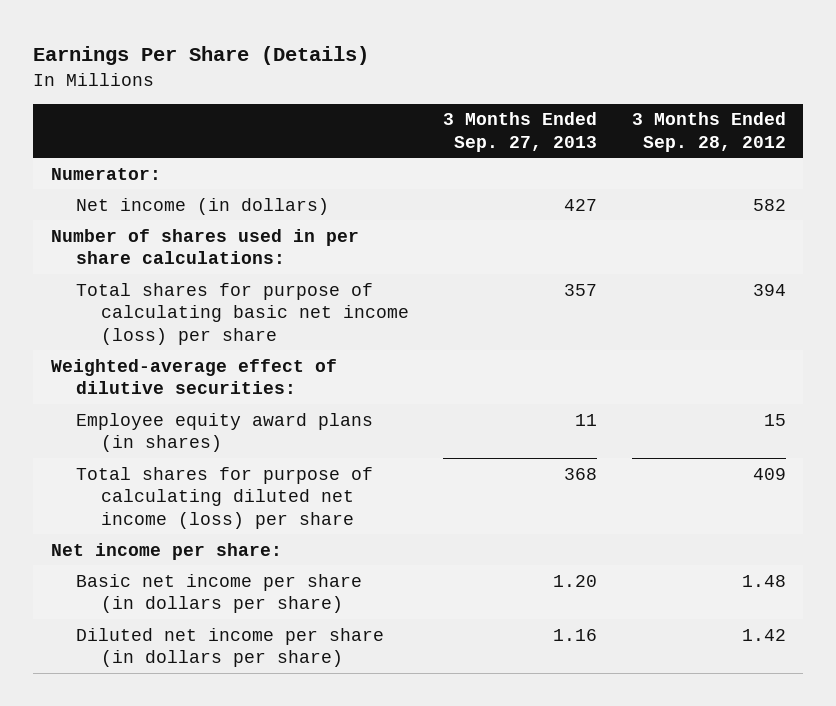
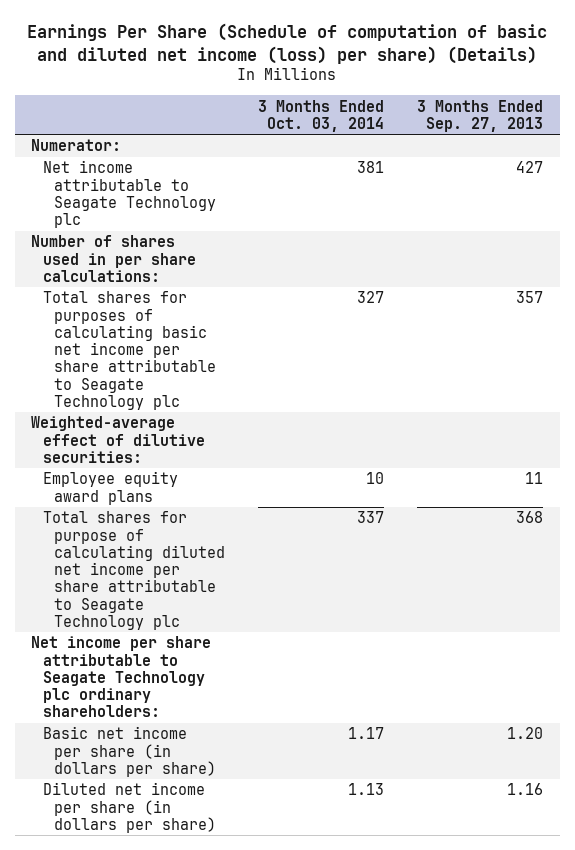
[33,46,370,66] Earnings Per Share (Details) -> [27,22,548,64] Earnings Per Share (Schedule of computation of basic and diluted net income (loss) per share) (Details)
[631,112,786,152] 3 Months Ended Sep. 28, 2012 -> none
none -> [258,99,385,132] 3 Months Ended Oct. 03, 2014
[75,197,329,215] Net income (in dollars) -> [42,160,217,229] Net income attributable to Seagate Technology plc
[75,282,409,345] Total shares for purpose of calculating basic net income (loss) per share -> [42,291,217,410] Total shares for purposes of calculating basic net income per share attributable to Seagate Technology plc
[75,412,373,453] Employee equity award plans (in shares) -> [42,471,178,505] Employee equity award plans
[75,466,373,529] Total shares for purpose of calculating diluted net income (loss) per share -> [42,511,226,630] Total shares for purpose of calculating diluted net income per share attributable to Seagate Technology plc
[50,542,282,560] Net income per share: -> [31,636,212,718] Net income per share attributable to Seagate Technology plc ordinary shareholders:

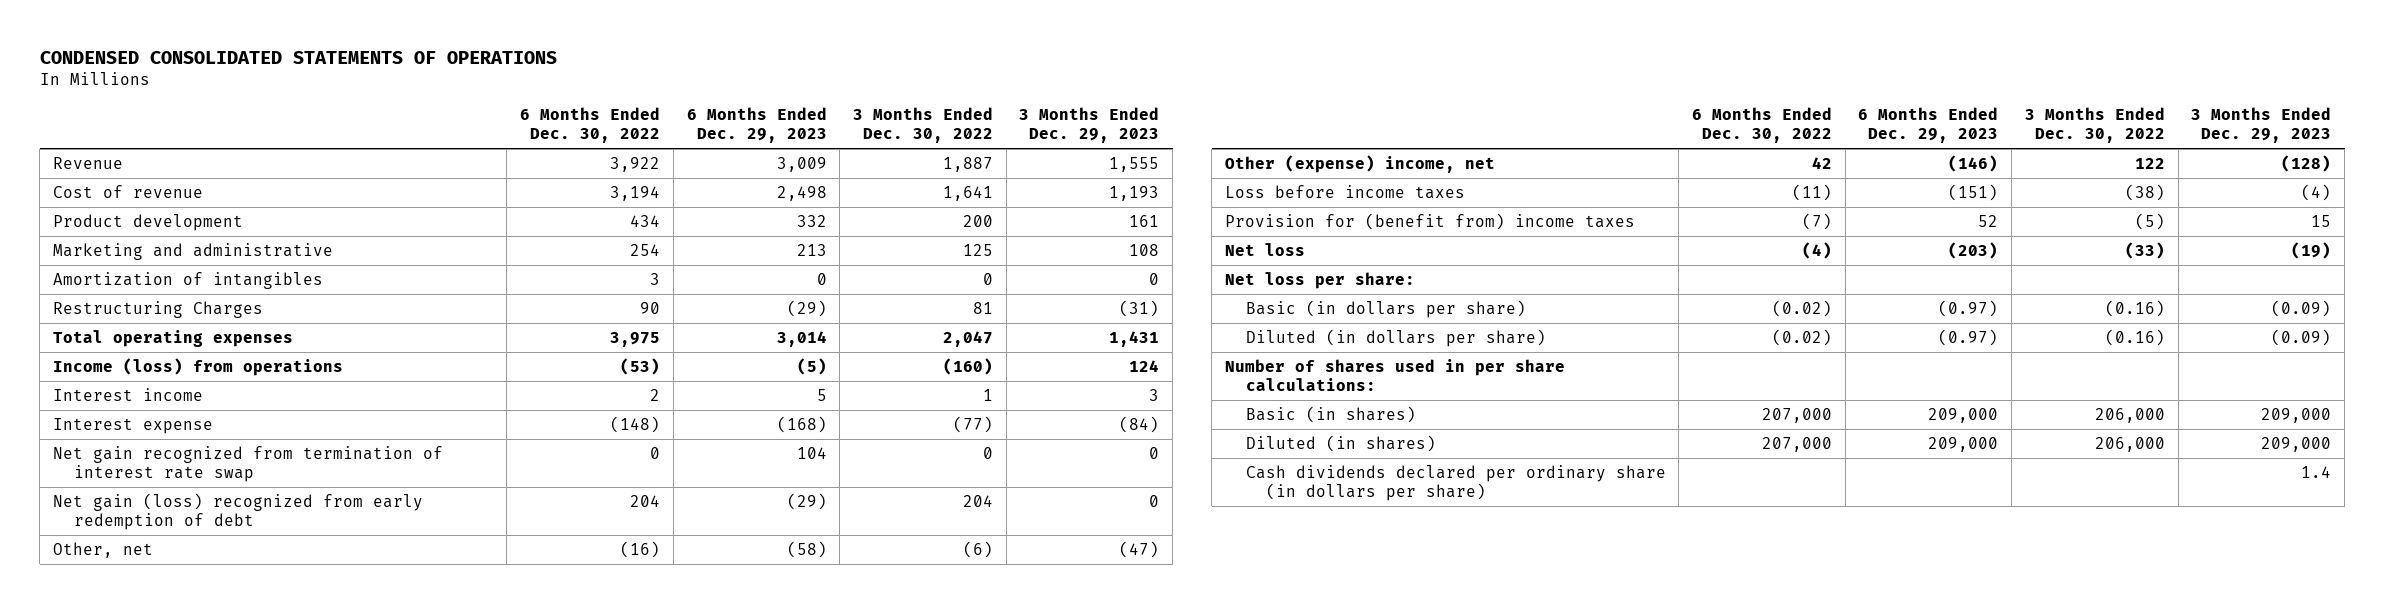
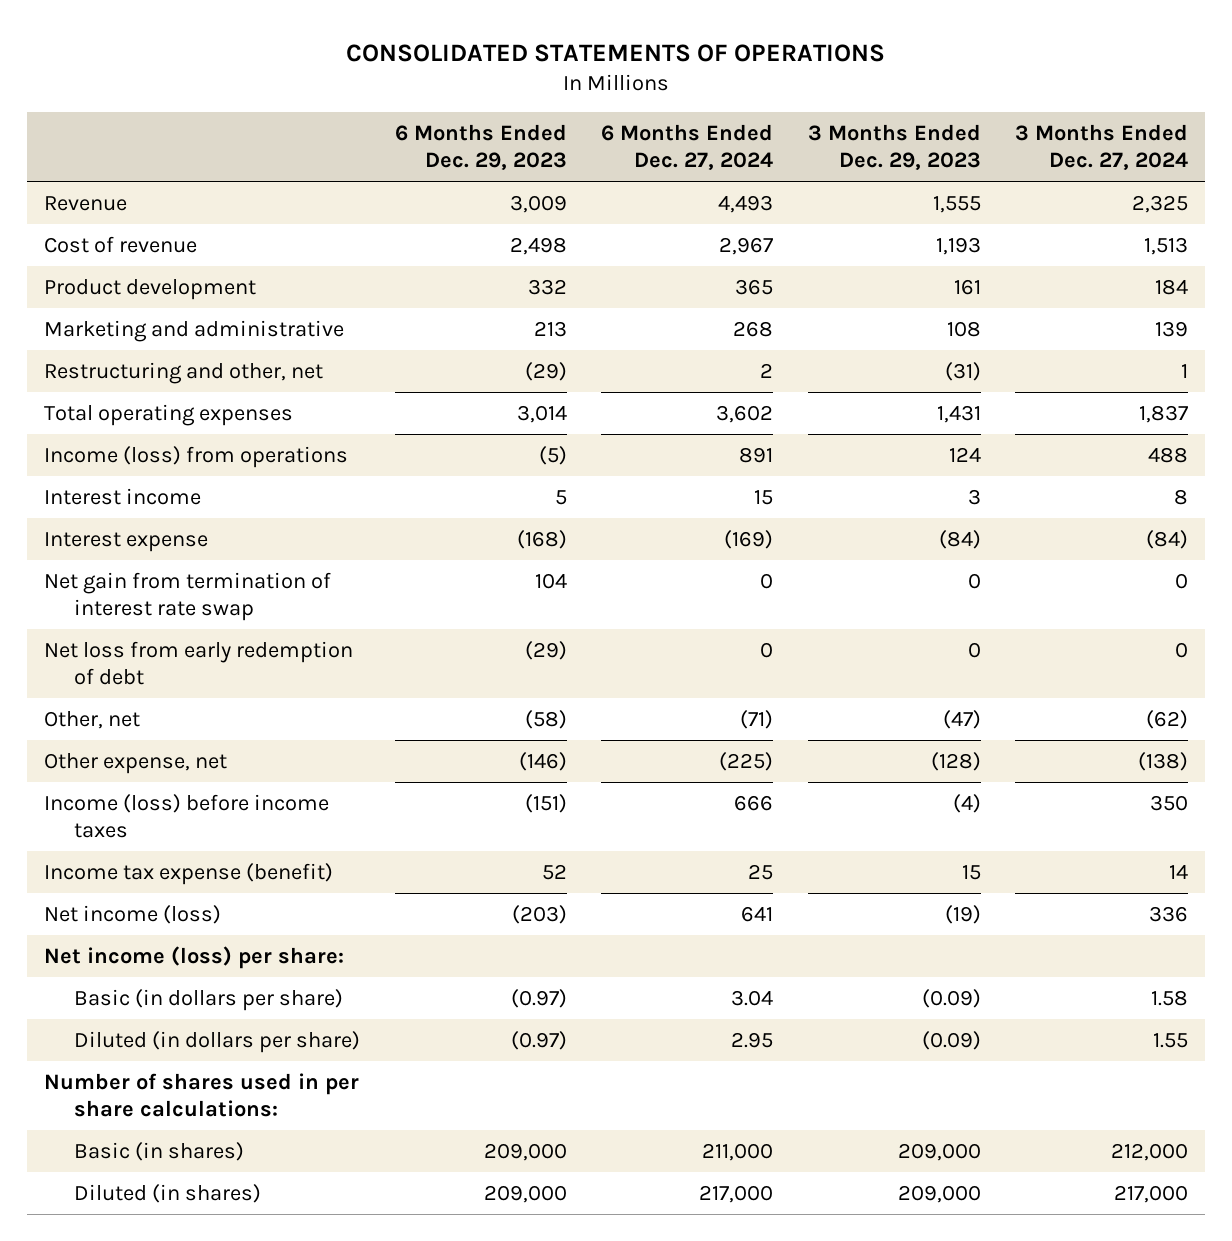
[39,50,557,64] CONDENSED CONSOLIDATED STATEMENTS OF OPERATIONS -> [346,43,886,62] CONSOLIDATED STATEMENTS OF OPERATIONS
[520,107,661,143] 6 Months Ended Dec. 30, 2022 -> none
[852,107,993,143] 3 Months Ended Dec. 30, 2022 -> none
none -> [601,123,774,170] 6 Months Ended Dec. 27, 2024
none -> [1014,123,1188,170] 3 Months Ended Dec. 27, 2024
[52,271,323,289] Amortization of intangibles -> none
[52,300,263,318] Restructuring Charges -> [44,361,324,384] Restructuring and other, net
[52,445,443,482] Net gain recognized from termination of interest rate swap -> [44,571,332,622] Net gain from termination of interest rate swap
[52,492,423,530] Net gain (loss) recognized from early redemption of debt -> [44,640,354,686] Net loss from early redemption of debt
[1224,154,1495,173] Other (expense) income, net -> [44,752,228,774] Other expense, net
[1224,184,1465,199] Loss before income taxes -> [44,793,330,839] Income (loss) before income taxes
[1224,212,1635,230] Provision for (benefit from) income taxes -> [44,862,334,885] Income tax expense (benefit)
[1224,242,1305,256] Net loss -> [44,904,222,924] Net income (loss)
[1224,271,1415,289] Net loss per share: -> [44,945,345,969] Net income (loss) per share:
[1245,464,1666,501] Cash dividends declared per ordinary share (in dollars per share) -> none

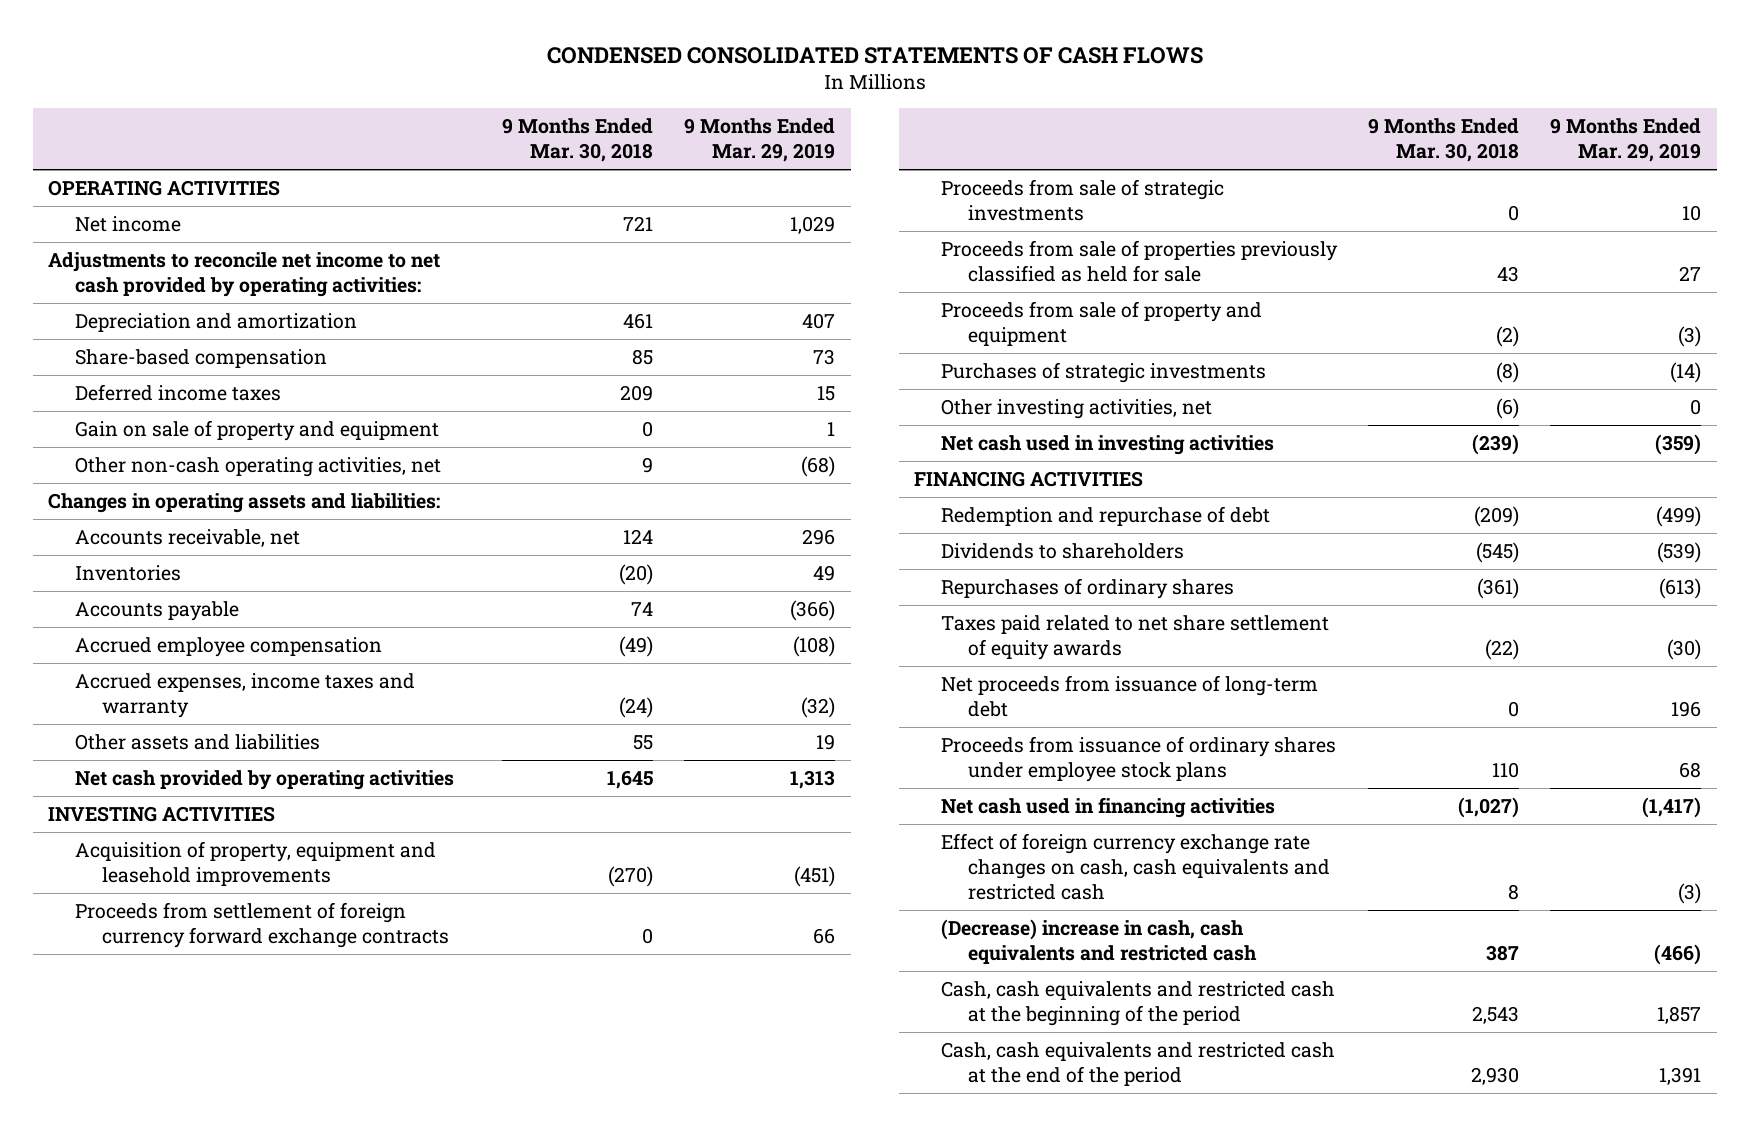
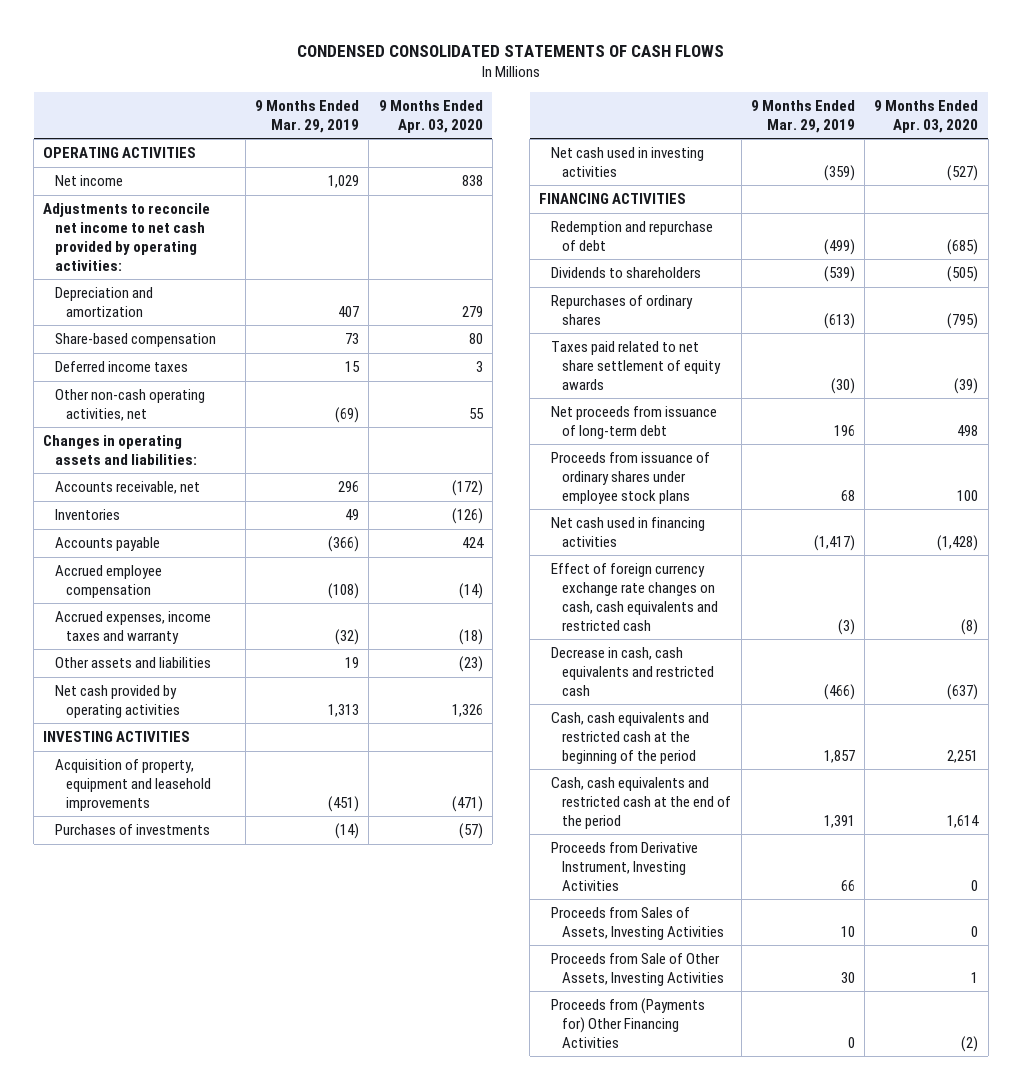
[502,118,654,163] 9 Months Ended Mar. 30, 2018 -> none
none -> [378,99,483,133] 9 Months Ended Apr. 03, 2020
[75,419,440,441] Gain on sale of property and equipment -> none
[801,455,836,477] (68) -> [335,406,360,423] (69)
[75,901,449,948] Proceeds from settlement of foreign currency forward exchange contracts -> none
[941,178,1225,221] Proceeds from sale of strategic investments -> none
[941,239,1339,282] Proceeds from sale of properties previously classified as held for sale -> none
[941,300,1263,346] Proceeds from sale of property and equipment -> none
[941,398,1213,419] Other investing activities, net -> none
[941,361,1267,383] Purchases of strategic investments -> [54,824,210,836] Purchases of investments
[941,918,1257,964] (Decrease) increase in cash, cash equivalents and restricted cash -> [550,647,715,696] Decrease in cash, cash equivalents and restricted cash
none -> [550,842,698,891] Proceeds from Derivative Instrument, Investing Activities
none -> [550,907,725,940] Proceeds from Sales of Assets, Investing Activities
none -> [550,953,725,986] Proceeds from Sale of Other Assets, Investing Activities
none -> [550,998,705,1048] Proceeds from (Payments for) Other Financing Activities

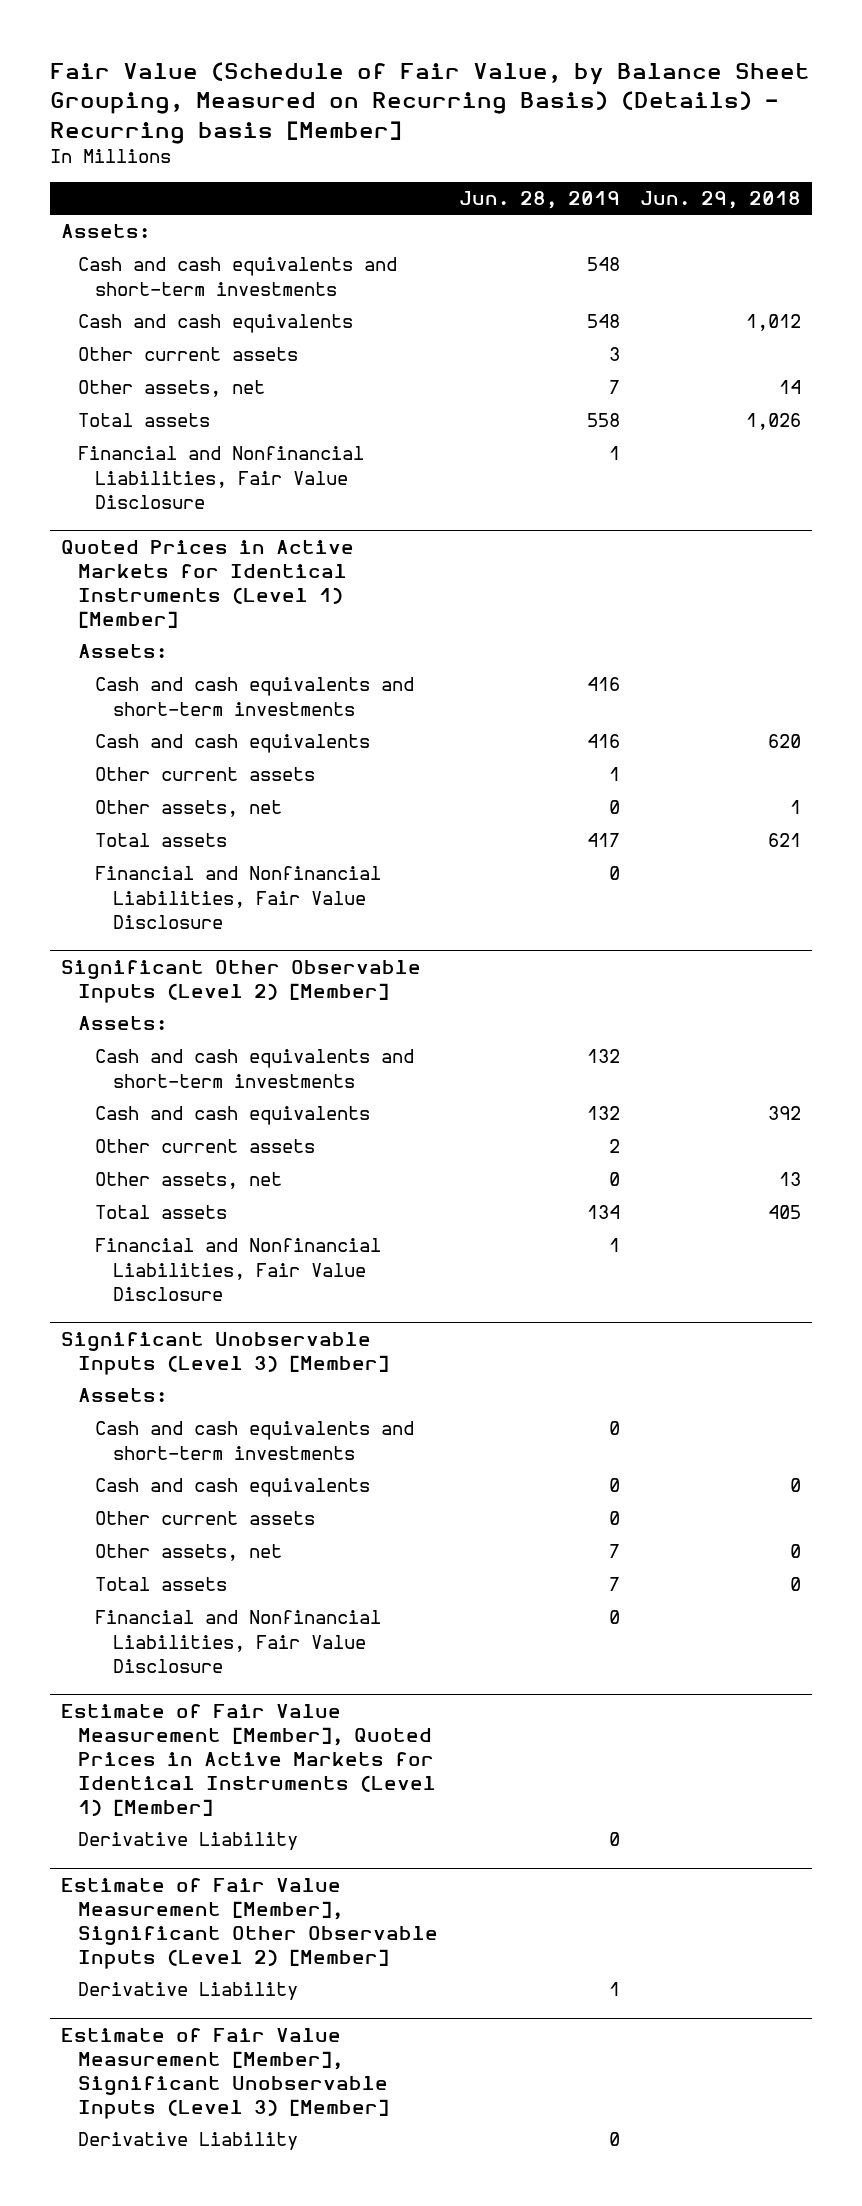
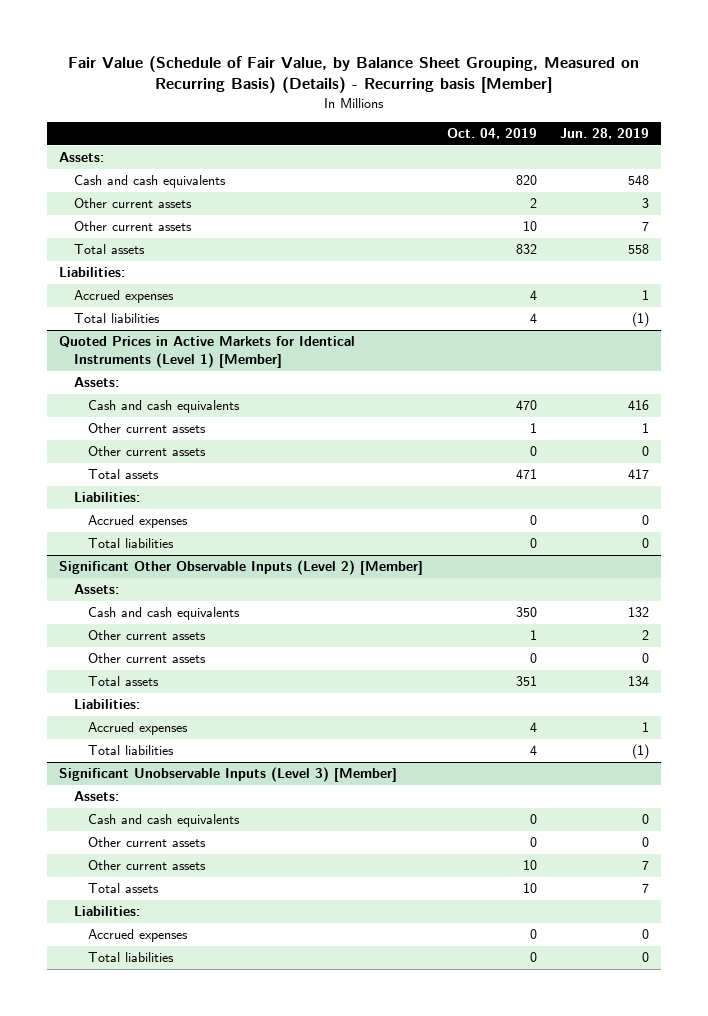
[640,191,802,210] Jun. 29, 2018 -> none
none -> [446,127,537,139] Oct. 04, 2019
[78,257,398,296] Cash and cash equivalents and short-term investments -> none
[78,380,266,398] Other assets, net -> [73,221,192,232] Other current assets
[78,446,365,509] Financial and Nonfinancial Liabilities, Fair Value Disclosure -> none
none -> [58,267,125,278] Liabilities:
none -> [73,290,174,304] Accrued expenses
none -> [73,313,160,324] Total liabilities
[95,677,415,716] Cash and cash equivalents and short-term investments -> none
[95,800,283,818] Other assets, net -> [88,446,207,457] Other current assets
none -> [73,492,140,503] Liabilities:
none -> [88,515,189,529] Accrued expenses
[95,866,382,929] Financial and Nonfinancial Liabilities, Fair Value Disclosure -> [88,538,175,549] Total liabilities
[95,1049,415,1088] Cash and cash equivalents and short-term investments -> none
[95,1172,283,1190] Other assets, net -> [88,653,207,664] Other current assets
[95,1238,382,1301] Financial and Nonfinancial Liabilities, Fair Value Disclosure -> none
none -> [73,699,140,710] Liabilities:
none -> [88,722,189,736] Accrued expenses
none -> [88,745,175,756] Total liabilities
[95,1421,415,1460] Cash and cash equivalents and short-term investments -> none
[95,1544,283,1562] Other assets, net -> [88,860,207,871] Other current assets
[60,1703,437,1816] Estimate of Fair Value Measurement [Member], Quoted Prices in Active Markets for Identical Instruments (Level 1) [Member] -> none
[78,1832,299,1851] Derivative Liability -> none
[60,1877,439,1969] Estimate of Fair Value Measurement [Member], Significant Other Observable Inputs (Level 2) [Member] -> none
[78,1982,299,2001] Derivative Liability -> none
[60,2027,390,2119] Estimate of Fair Value Measurement [Member], Significant Unobservable Inputs (Level 3) [Member] -> none
[78,2132,299,2151] Derivative Liability -> none
none -> [73,906,140,917] Liabilities:
none -> [88,929,189,943] Accrued expenses
[95,1610,382,1673] Financial and Nonfinancial Liabilities, Fair Value Disclosure -> [88,952,175,963] Total liabilities

